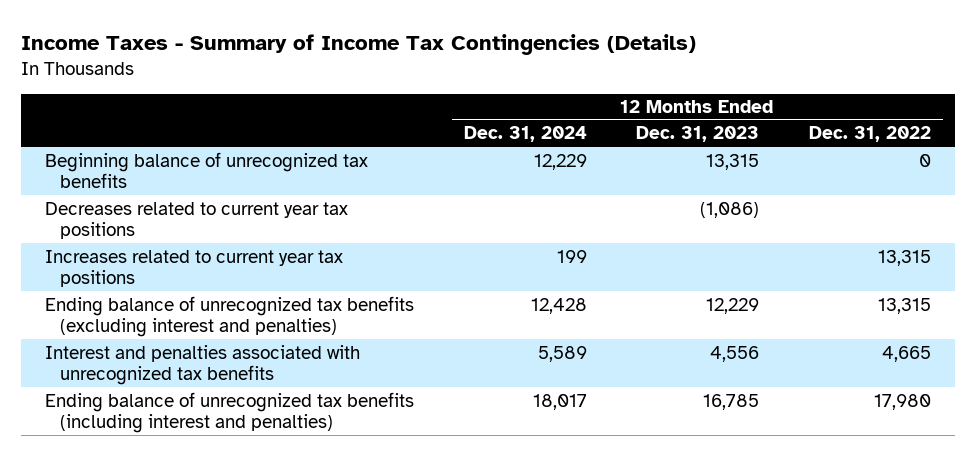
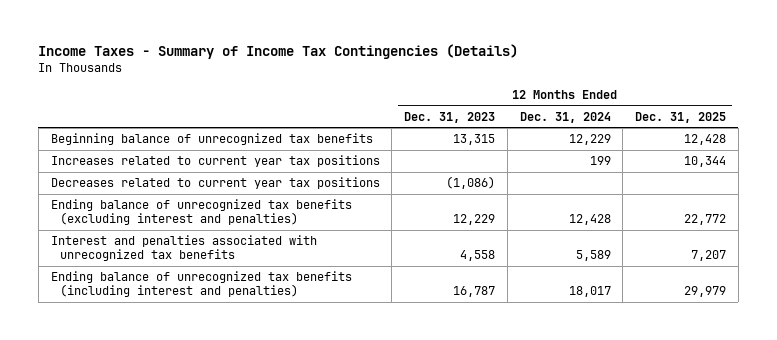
[808,126,931,143] Dec. 31, 2022 -> none
none -> [635,111,727,123] Dec. 31, 2025
[45,201,349,240] Decreases related to current year tax positions -> [50,177,380,190] Decreases related to current year tax positions
[710,345,760,362] 4,556 -> [460,249,496,261] 4,558
[703,393,760,410] 16,785 -> [453,285,496,297] 16,787

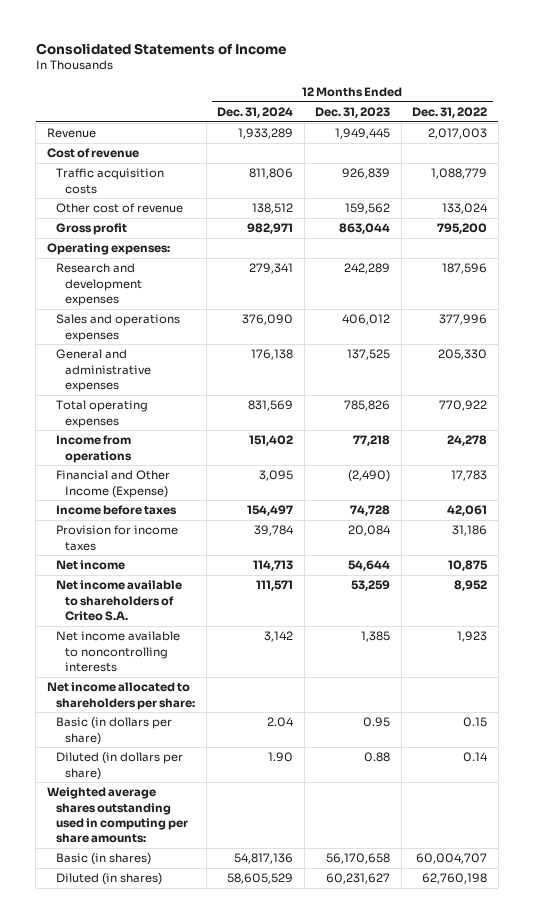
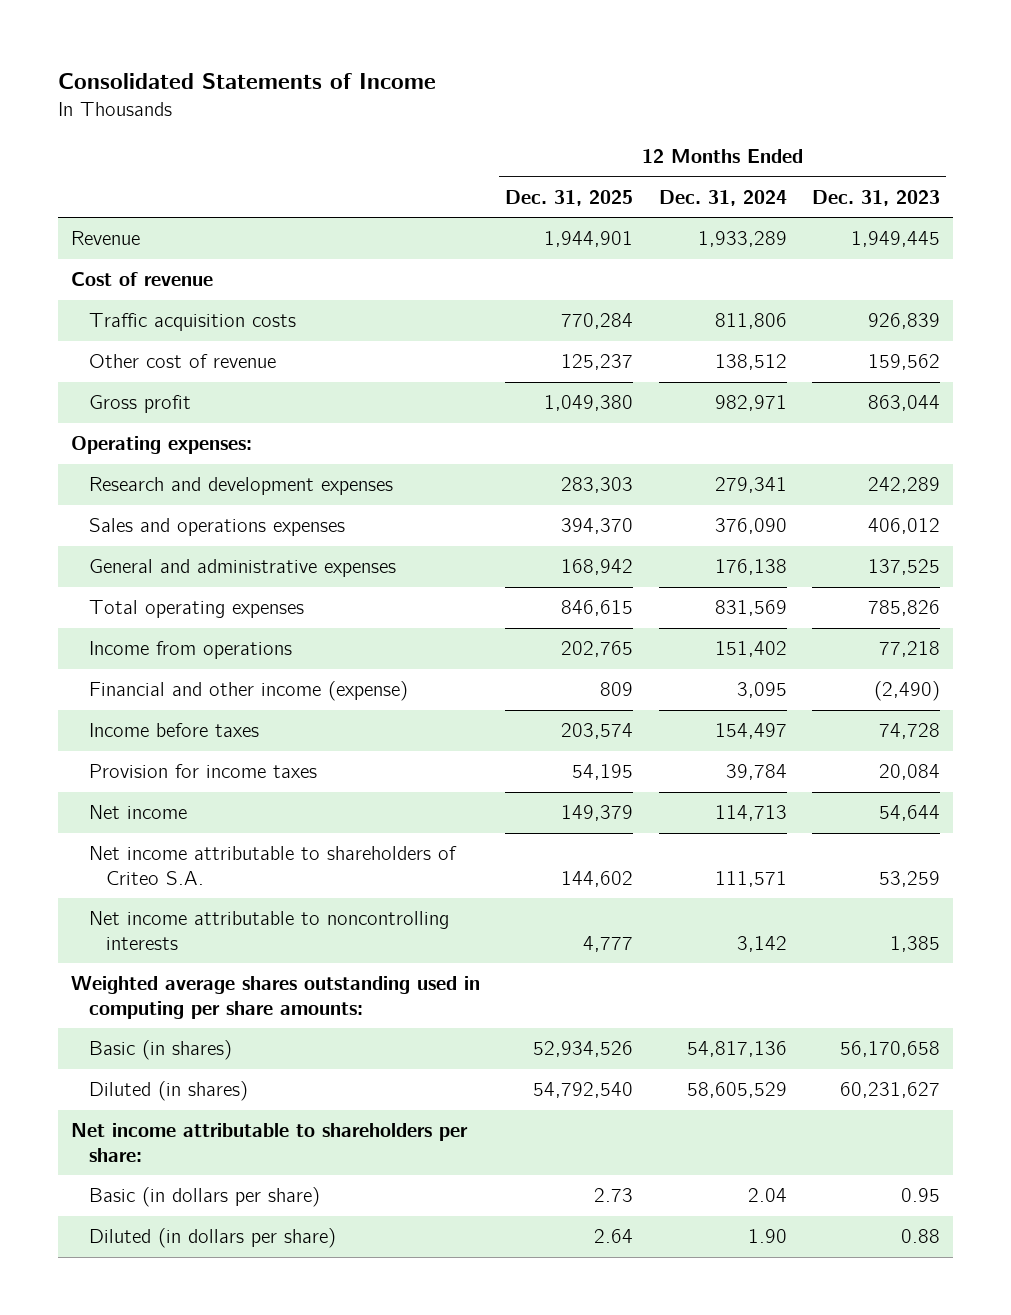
[412,106,488,118] Dec. 31, 2022 -> none
none -> [505,189,634,206] Dec. 31, 2025
[56,470,171,498] Financial and Other Income (Expense) -> [88,681,408,702] Financial and other income (expense)
[46,682,196,710] Net income allocated to shareholders per share: -> none
[56,580,183,621] Net income available to shareholders of Criteo S.A. -> [88,846,457,885] Net income attributable to shareholders of Criteo S.A.
[56,631,181,672] Net income available to noncontrolling interests -> [88,911,449,950] Net income attributable to noncontrolling interests
none -> [71,1123,469,1162] Net income attributable to shareholders per share:
[56,717,173,745] Basic (in dollars per share) -> [88,1187,320,1208] Basic (in dollars per share)
[56,752,184,780] Diluted (in dollars per share) -> [88,1228,336,1249] Diluted (in dollars per share)

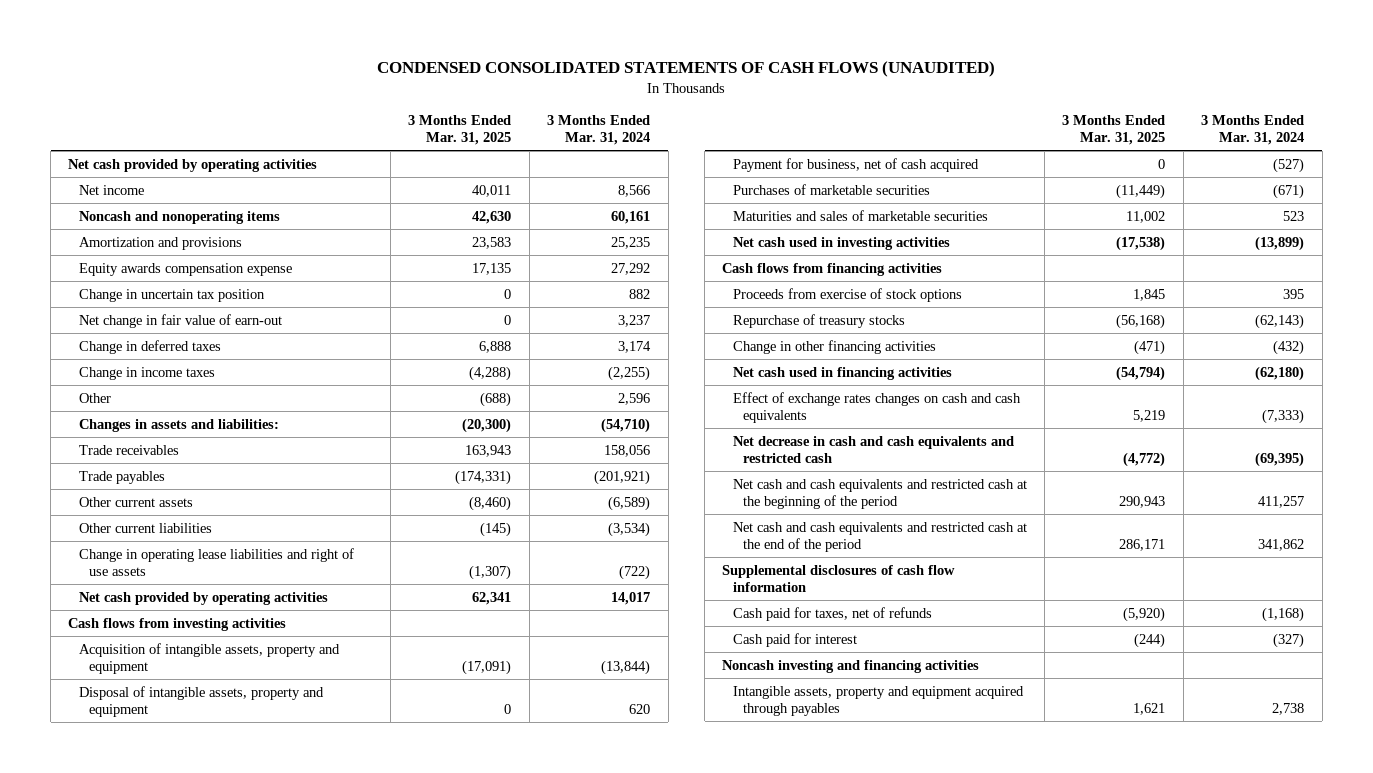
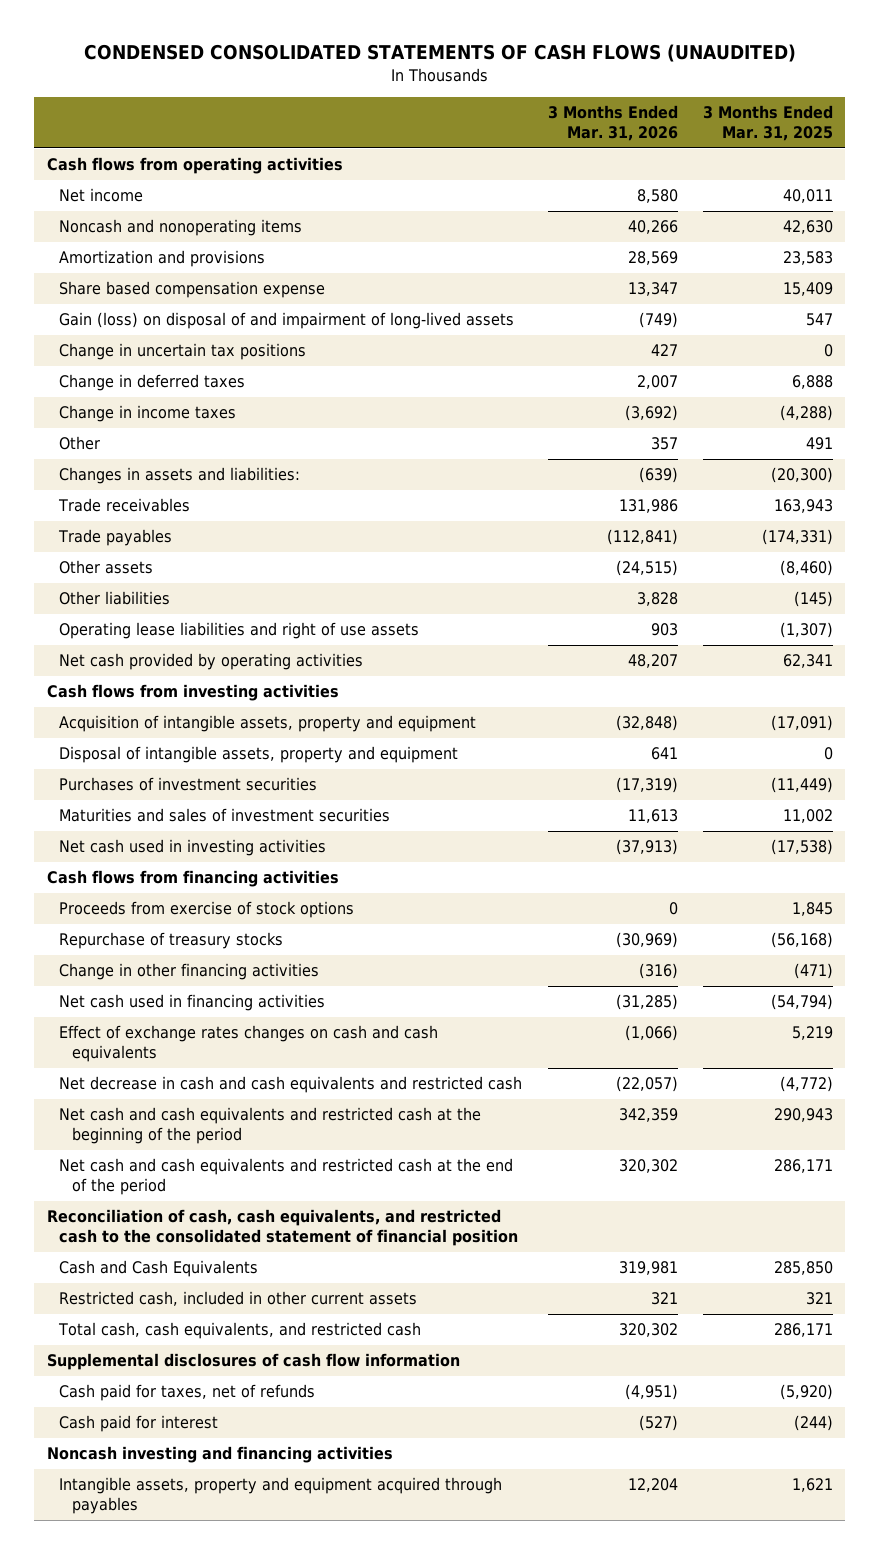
[547,114,651,146] 3 Months Ended Mar. 31, 2024 -> none
none -> [547,105,678,142] 3 Months Ended Mar. 31, 2026
[68,158,318,172] Net cash provided by operating activities -> [46,157,343,175] Cash flows from operating activities
[78,313,282,328] Net change in fair value of earn-out -> none
[78,262,292,276] Equity awards compensation expense -> [59,281,326,299] Share based compensation expense
[472,262,512,275] 17,135 -> [782,282,833,297] 15,409
none -> [59,312,515,330] Gain (loss) on disposal of and impairment of long-lived assets
[78,288,265,302] Change in uncertain tax position -> [59,343,307,361] Change in uncertain tax positions
[480,391,512,407] (688) -> [805,437,833,451] 491
[78,496,193,507] Other current assets -> [59,560,154,575] Other assets
[78,522,212,533] Other current liabilities -> [59,591,171,606] Other liabilities
[78,547,354,576] Change in operating lease liabilities and right of use assets -> [59,622,420,640] Operating lease liabilities and right of use assets
[732,157,979,172] Payment for business, net of cash acquired -> none
[732,183,930,195] Purchases of marketable securities -> [59,777,318,792] Purchases of investment securities
[732,209,988,221] Maturities and sales of marketable securities -> [59,808,391,823] Maturities and sales of investment securities
none -> [46,1209,519,1247] Reconciliation of cash, cash equivalents, and restricted cash to the consolidated statement of financial position
none -> [59,1260,259,1278] Cash and Cash Equivalents
none -> [59,1291,418,1307] Restricted cash, included in other current assets
none -> [58,1322,422,1340] Total cash, cash equivalents, and restricted cash

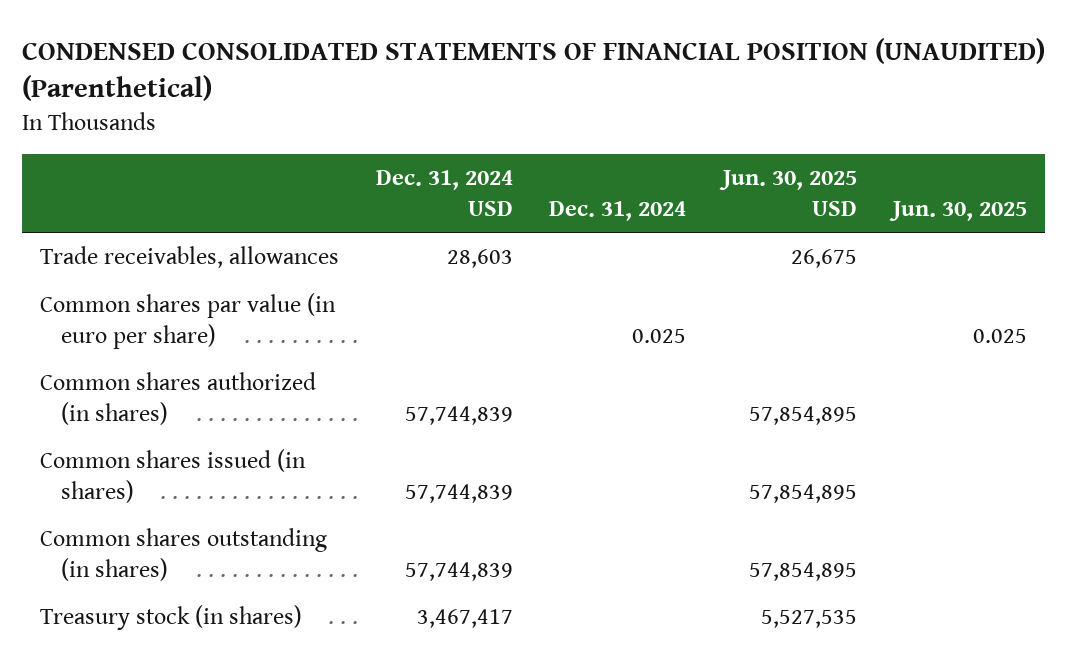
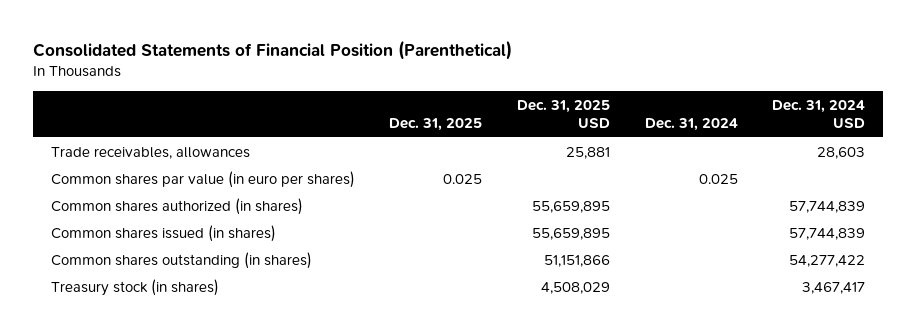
[22,37,1046,102] CONDENSED CONSOLIDATED STATEMENTS OF FINANCIAL POSITION (UNAUDITED) (Parenthetical) -> [33,40,513,61] Consolidated Statements of Financial Position (Parenthetical)
[718,170,857,216] Jun. 30, 2025 USD -> none
[889,200,1028,221] Jun. 30, 2025 -> none
none -> [389,118,483,132] Dec. 31, 2025
none -> [516,100,610,129] Dec. 31, 2025 USD
[40,293,337,349] Common shares par value (in euro per share) -> [50,170,355,188] Common shares par value (in euro per shares)
[404,561,513,581] 57,744,839 -> [789,254,866,267] 54,277,422

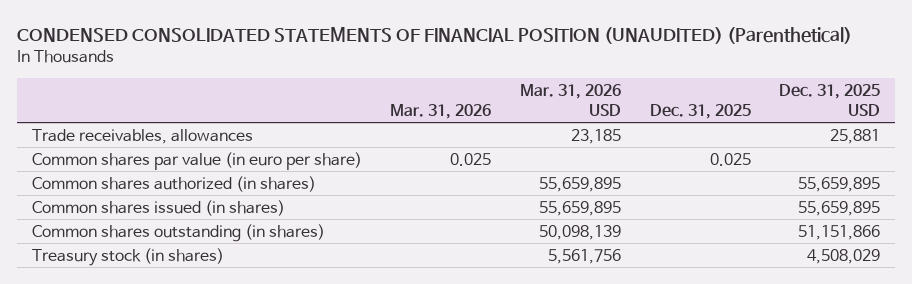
[33,40,513,61] Consolidated Statements of Financial Position (Parenthetical) -> [17,27,853,45] CONDENSED CONSOLIDATED STATEMENTS OF FINANCIAL POSITION (UNAUDITED) (Parenthetical)
[644,118,738,132] Dec. 31, 2024 -> none
[772,100,866,129] Dec. 31, 2024 USD -> none
none -> [390,103,492,119] Mar. 31, 2026
none -> [520,83,622,116] Mar. 31, 2026 USD
[50,170,355,188] Common shares par value (in euro per shares) -> [31,151,362,170] Common shares par value (in euro per share)

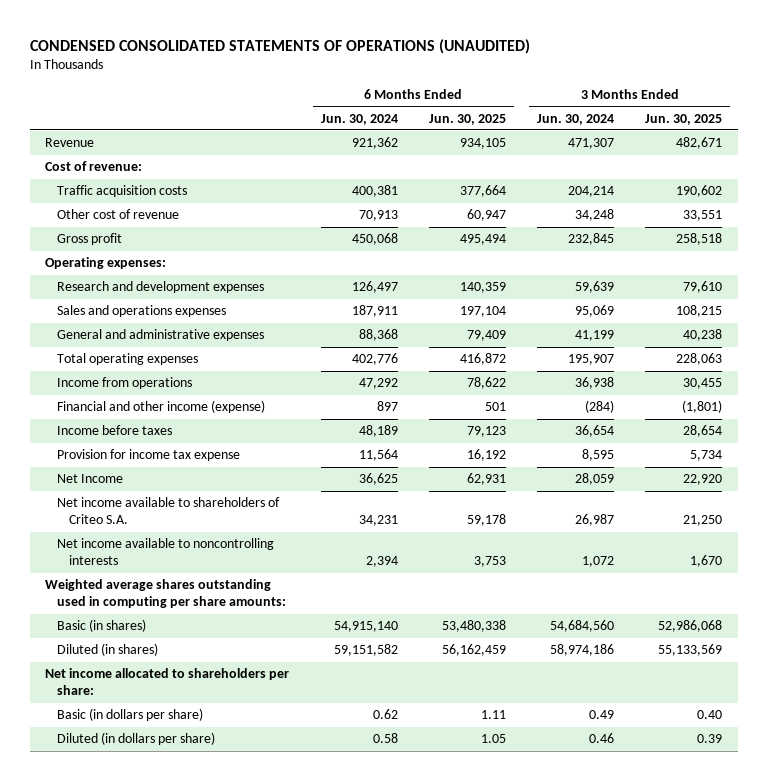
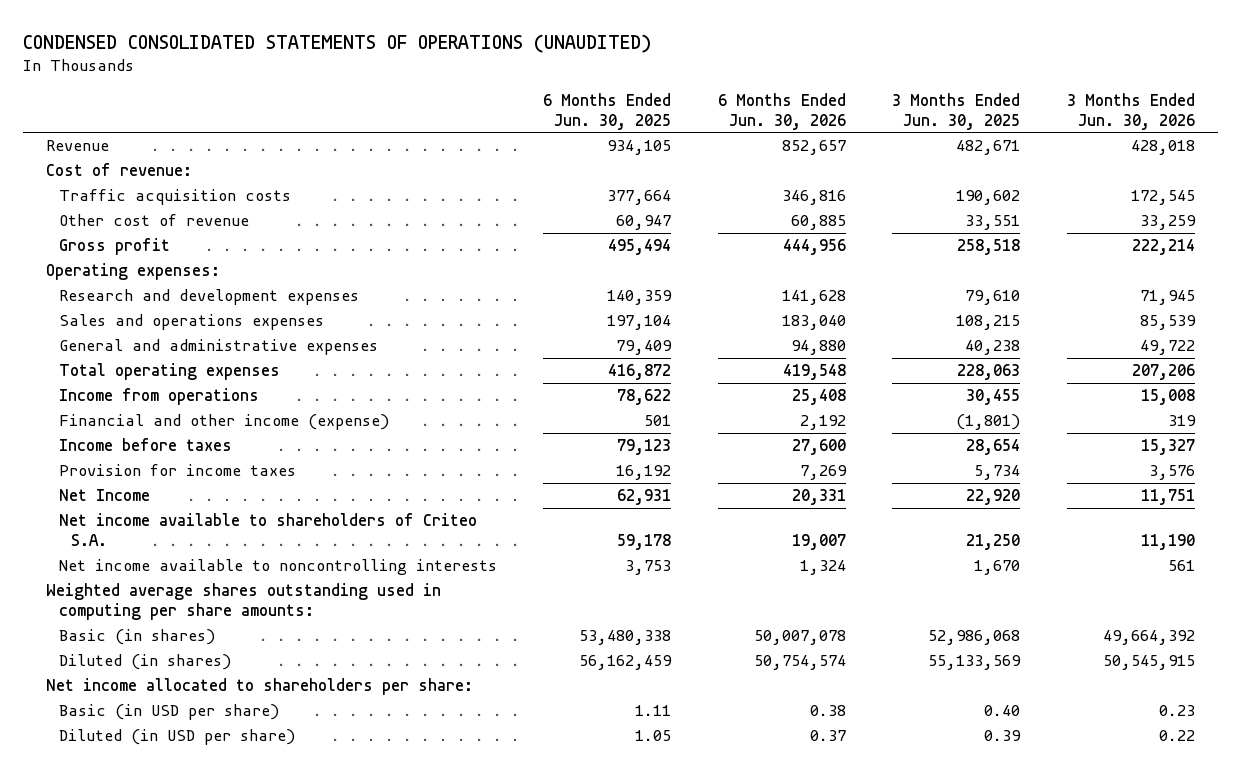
[320,113,398,125] Jun. 30, 2024 -> none
[537,113,615,125] Jun. 30, 2024 -> none
none -> [717,93,846,130] 6 Months Ended Jun. 30, 2026
none -> [1066,93,1195,130] 3 Months Ended Jun. 30, 2026
[57,449,241,462] Provision for income tax expense -> [58,464,296,477] Provision for income taxes
[57,708,204,722] Basic (in dollars per share) -> [58,704,279,721] Basic (in USD per share)
[57,732,216,746] Diluted (in dollars per share) -> [58,729,295,746] Diluted (in USD per share)

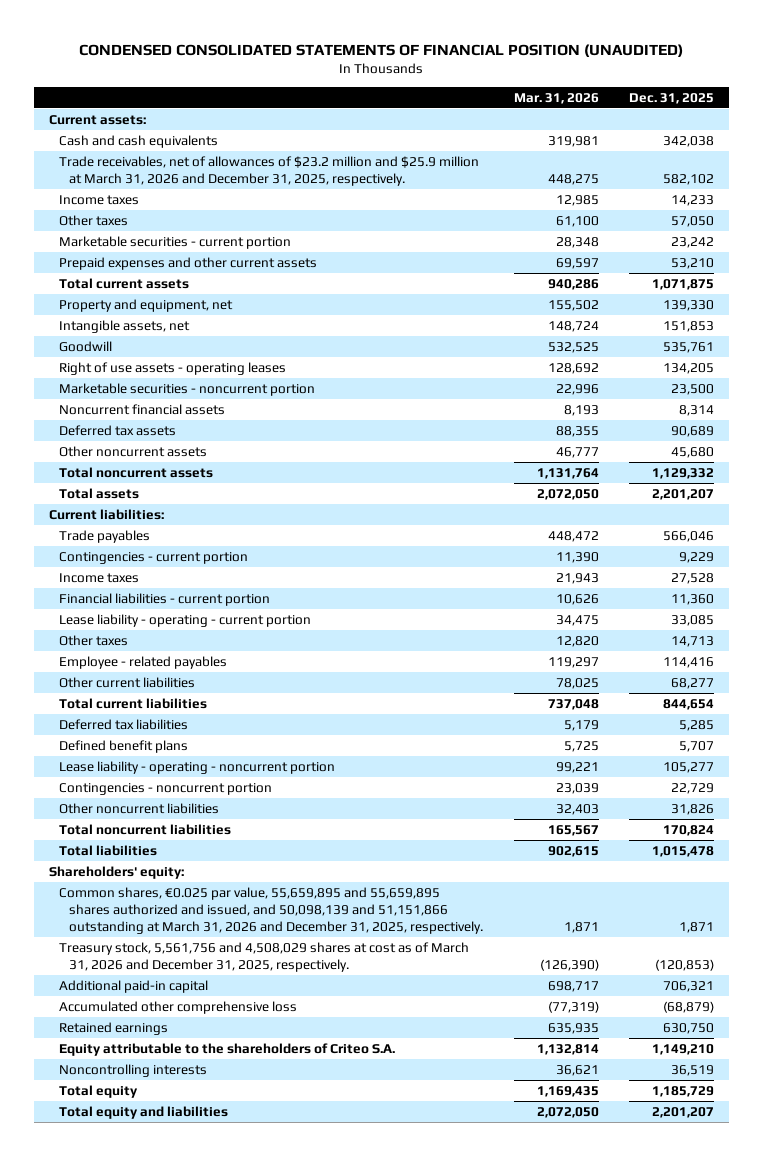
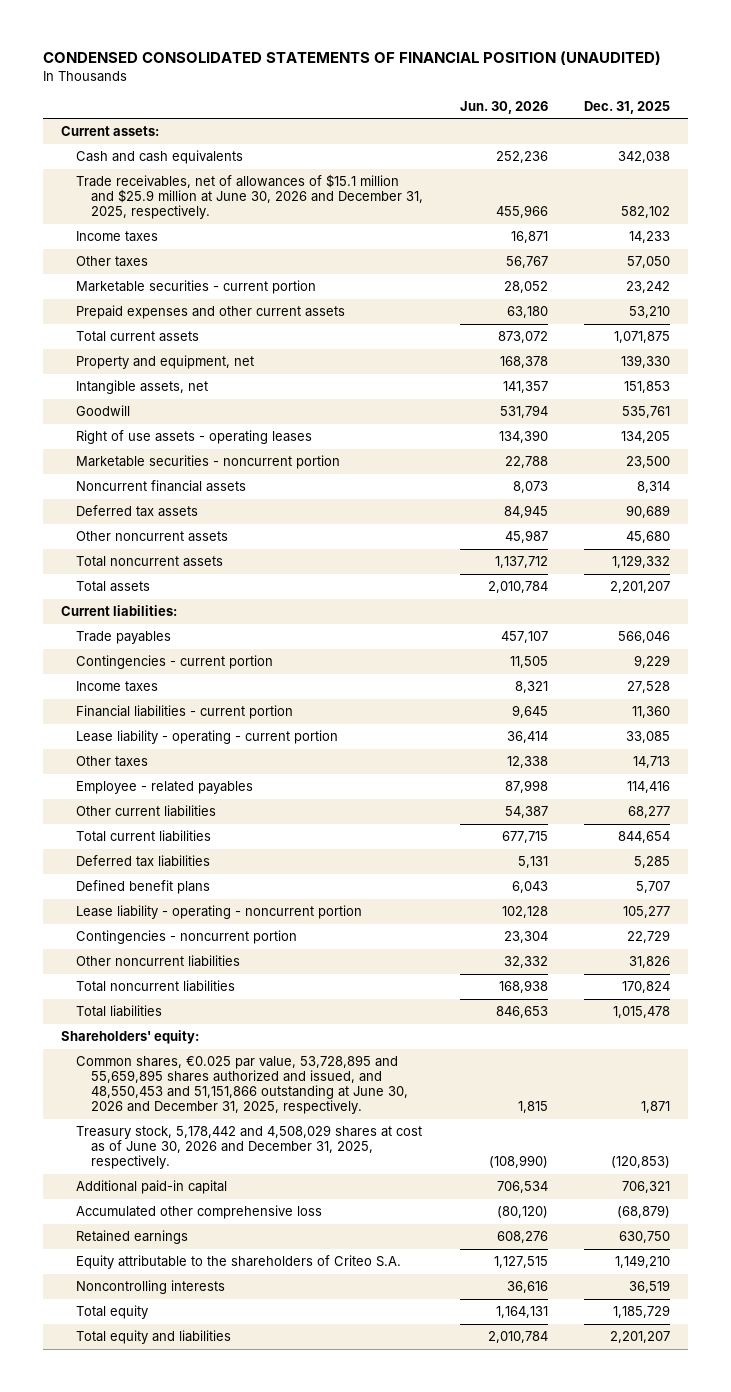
[513,92,599,104] Mar. 31, 2026 -> none
none -> [459,100,548,114] Jun. 30, 2026
[59,155,480,186] Trade receivables, net of allowances of $23.2 million and $25.9 million at March 31, 2026 and December 31, 2025, respectively. -> [76,174,424,220] Trade receivables, net of allowances of $15.1 million and $25.9 million at June 30, 2026 and December 31, 2025, respectively.
[59,886,484,934] Common shares, €0.025 par value, 55,659,895 and 55,659,895 shares authorized and issued, and 50,098,139 and 51,151,866 outstanding at March 31, 2026 and December 31, 2025, respectively. -> [76,1055,409,1114] Common shares, €0.025 par value, 53,728,895 and 55,659,895 shares authorized and issued, and 48,550,453 and 51,151,866 outstanding at June 30, 2026 and December 31, 2025, respectively.
[59,941,470,972] Treasury stock, 5,561,756 and 4,508,029 shares at cost as of March 31, 2026 and December 31, 2025, respectively. -> [76,1125,423,1170] Treasury stock, 5,178,442 and 4,508,029 shares at cost as of June 30, 2026 and December 31, 2025, respectively.

